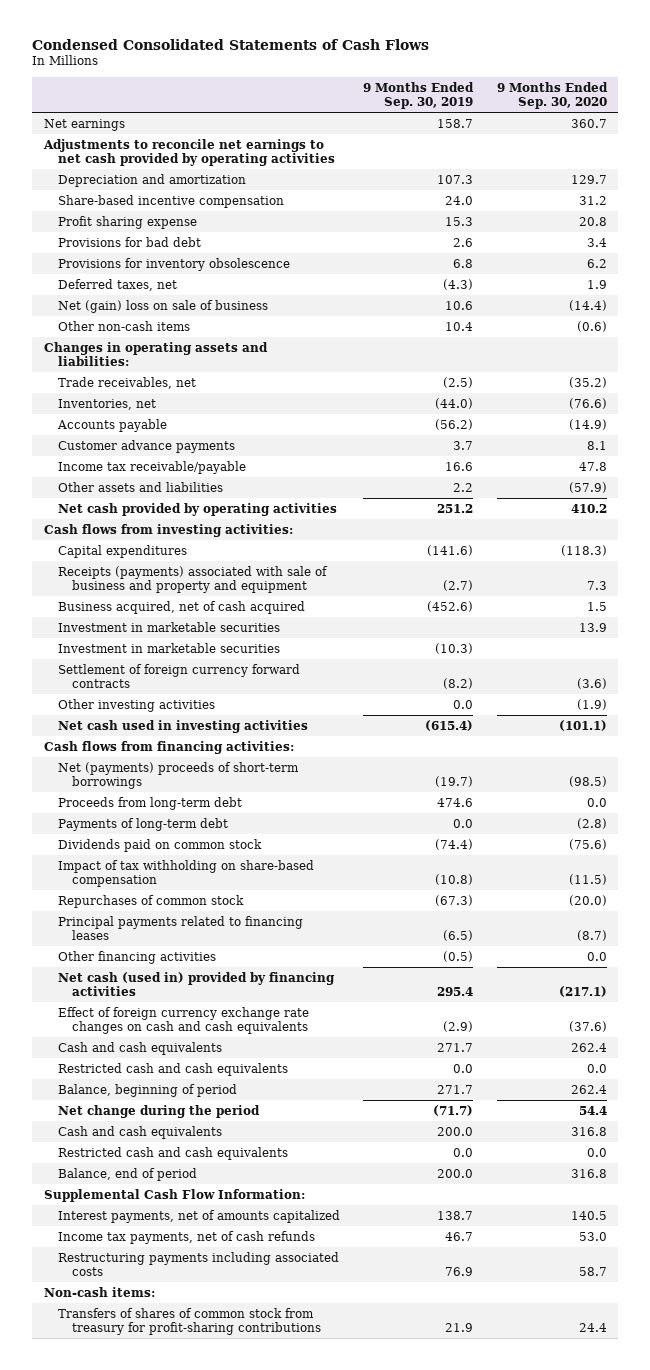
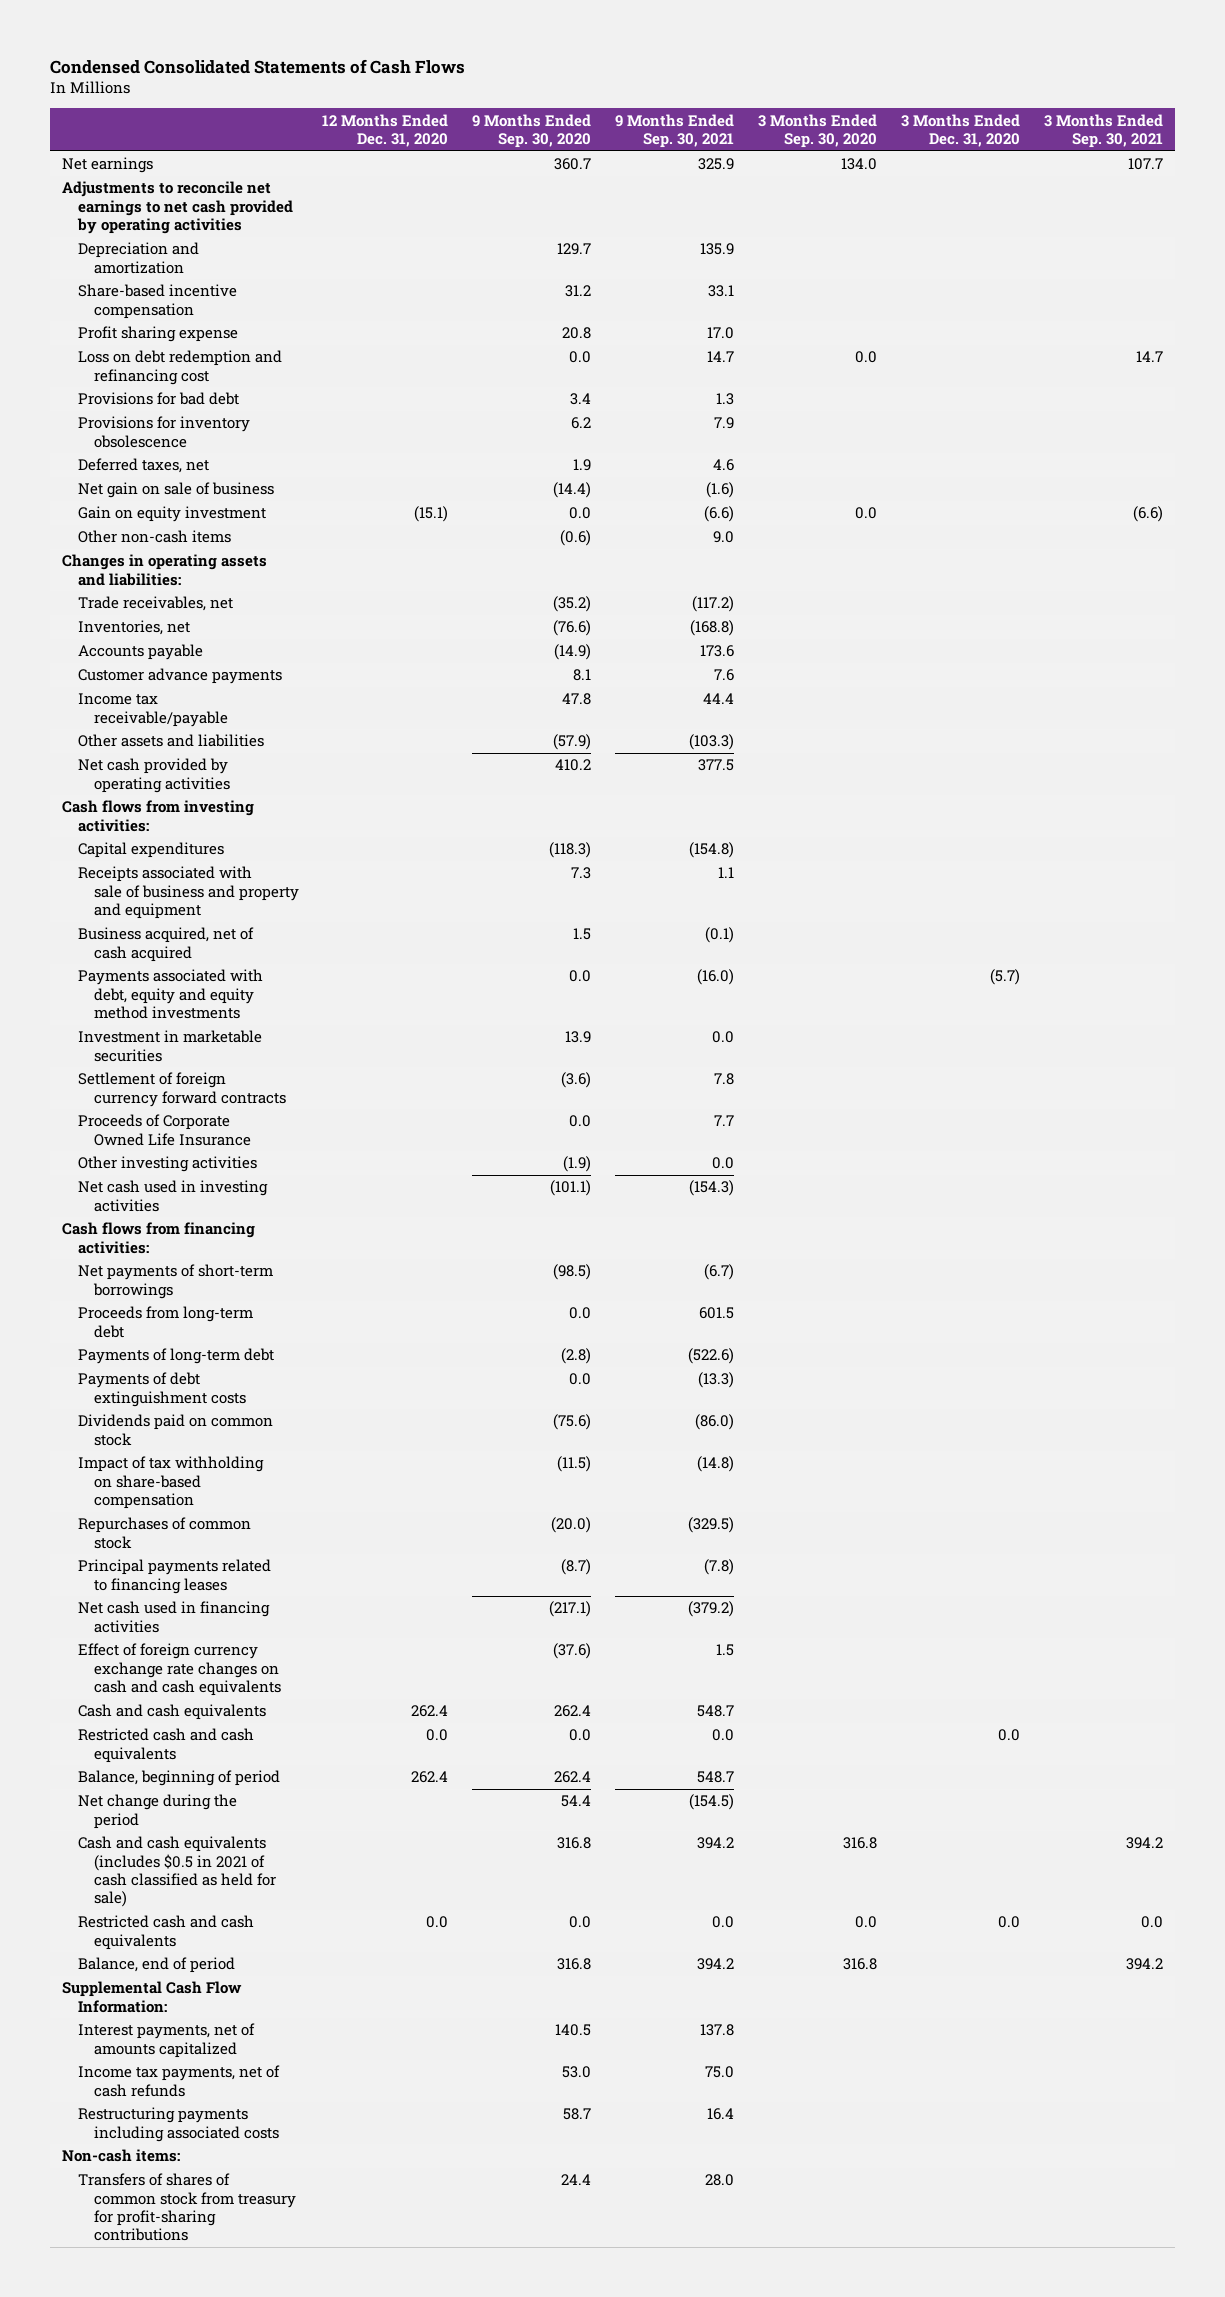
[363,81,475,109] 9 Months Ended Sep. 30, 2019 -> none
none -> [322,113,449,147] 12 Months Ended Dec. 31, 2020
none -> [615,113,735,148] 9 Months Ended Sep. 30, 2021
none -> [758,113,878,148] 3 Months Ended Sep. 30, 2020
none -> [901,113,1021,147] 3 Months Ended Dec. 31, 2020
none -> [1043,113,1163,148] 3 Months Ended Sep. 30, 2021
none -> [77,350,282,385] Loss on debt redemption and refinancing cost
[57,299,268,313] Net (gain) loss on sale of business -> [77,482,274,499] Net gain on sale of business
none -> [77,506,266,523] Gain on equity investment
[57,565,328,593] Receipts (payments) associated with sale of business and property and equipment -> [77,866,299,919] Receipts associated with sale of business and property and equipment
none -> [77,969,263,1019] Payments associated with debt, equity and equity method investments
[57,642,280,653] Investment in marketable securities -> none
none -> [77,1114,251,1146] Proceeds of Corporate Owned Life Insurance
[57,761,299,789] Net (payments) proceeds of short-term borrowings -> [77,1264,273,1299] Net payments of short-term borrowings
none -> [77,1372,246,1407] Payments of debt extinguishment costs
[57,950,216,964] Other financing activities -> none
[57,971,335,996] Net cash (used in) provided by financing activities -> [77,1601,270,1633] Net cash used in financing activities
[57,1125,222,1139] Cash and cash equivalents -> [77,1836,276,1908] Cash and cash equivalents (includes $0.5 in 2021 of cash classified as held for sale)

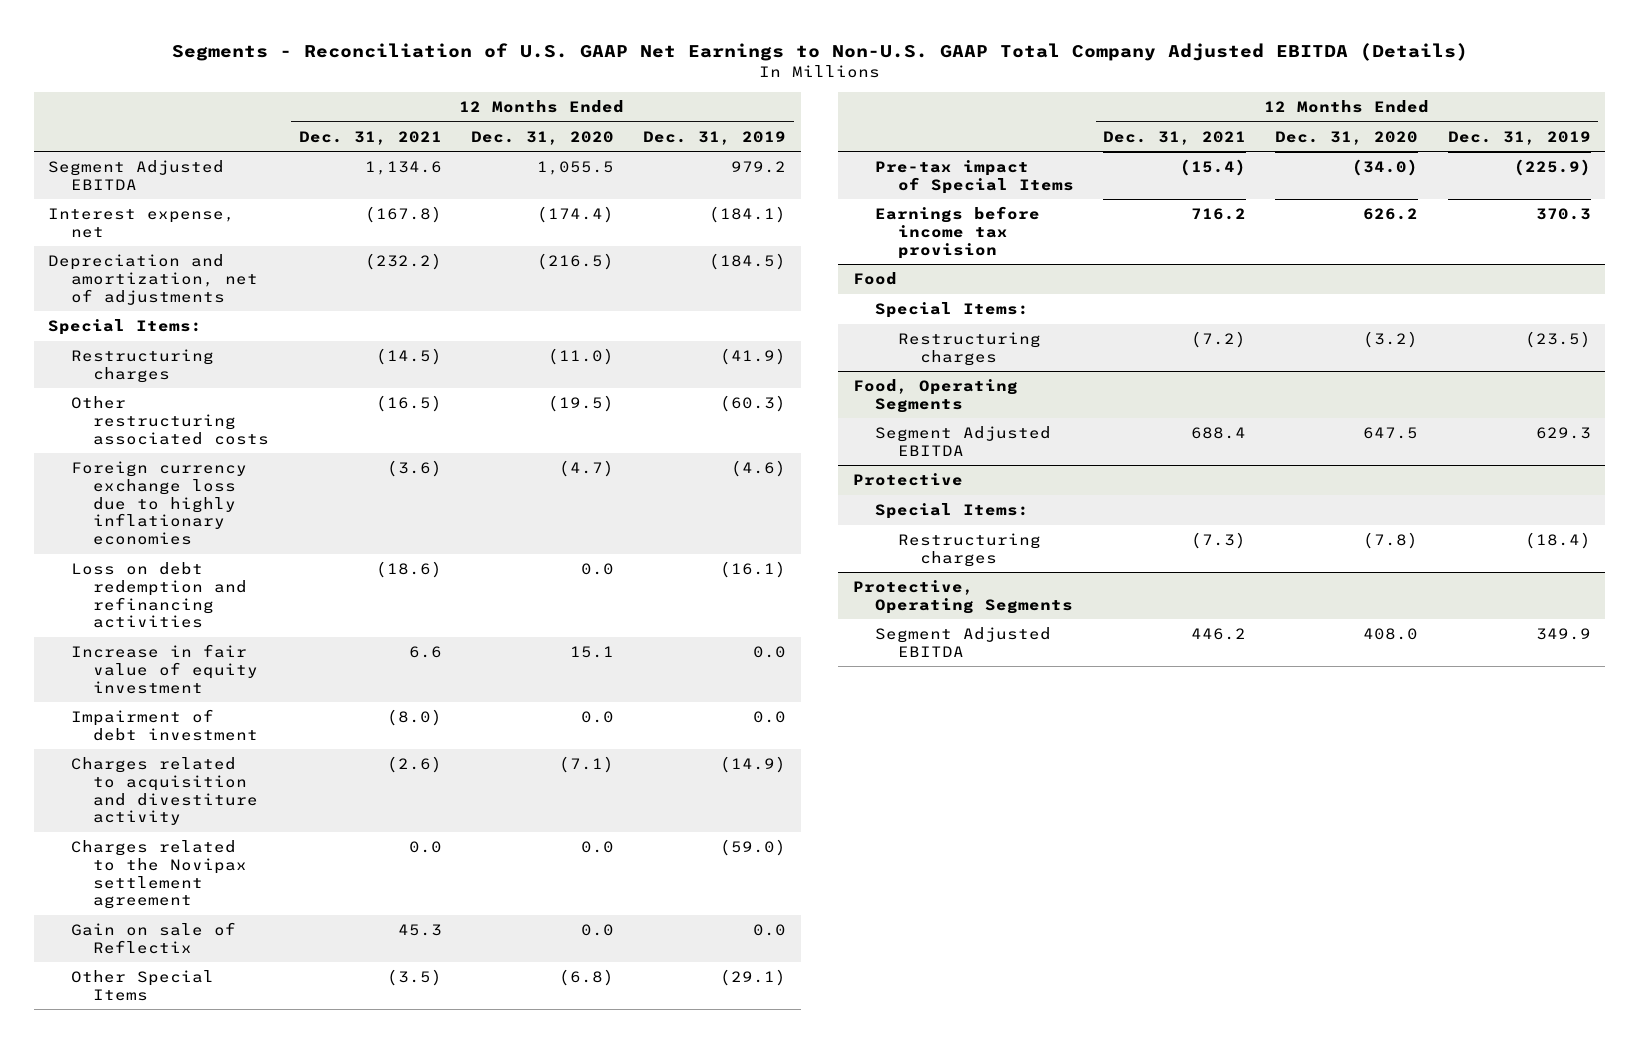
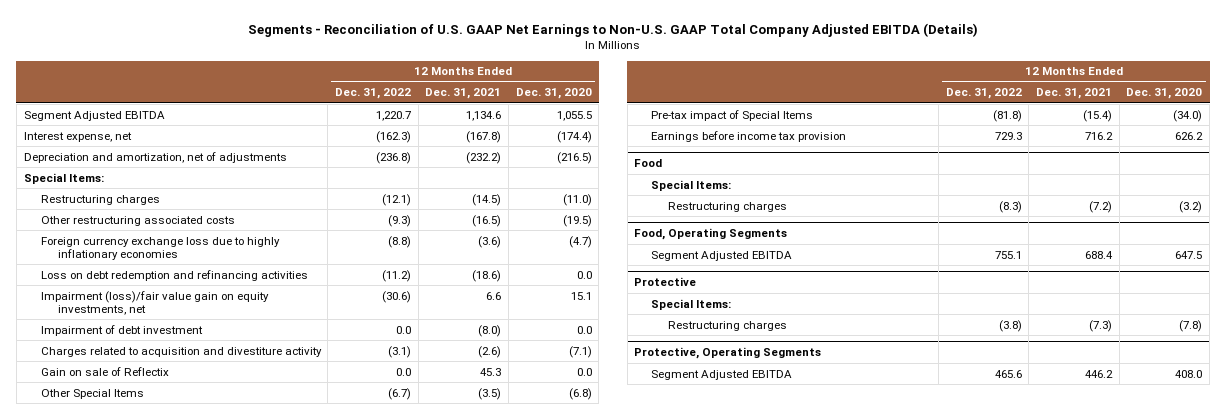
[643,130,787,145] Dec. 31, 2019 -> none
none -> [334,88,411,100] Dec. 31, 2022
[70,643,259,694] Increase in fair value of equity investment -> [40,290,269,315] Impairment (loss)/fair value gain on equity investments, net
[70,839,248,910] Charges related to the Novipax settlement agreement -> none

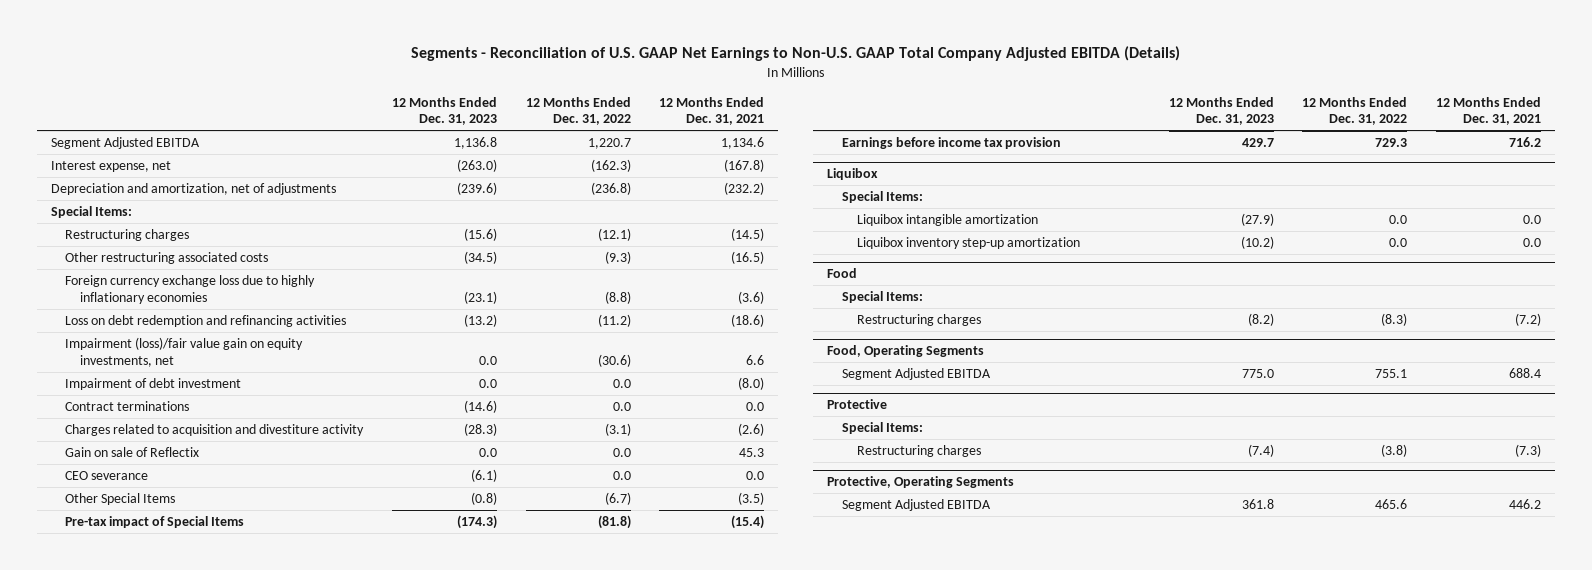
[515,88,592,100] Dec. 31, 2020 -> none
none -> [391,96,497,126] 12 Months Ended Dec. 31, 2023
none -> [65,401,190,412] Contract terminations
none -> [65,471,149,481] CEO severance
none -> [827,168,879,181] Liquibox
none -> [841,191,923,204] Special Items:
none -> [856,214,1038,227] Liquibox intangible amortization
none -> [856,237,1080,250] Liquibox inventory step-up amortization

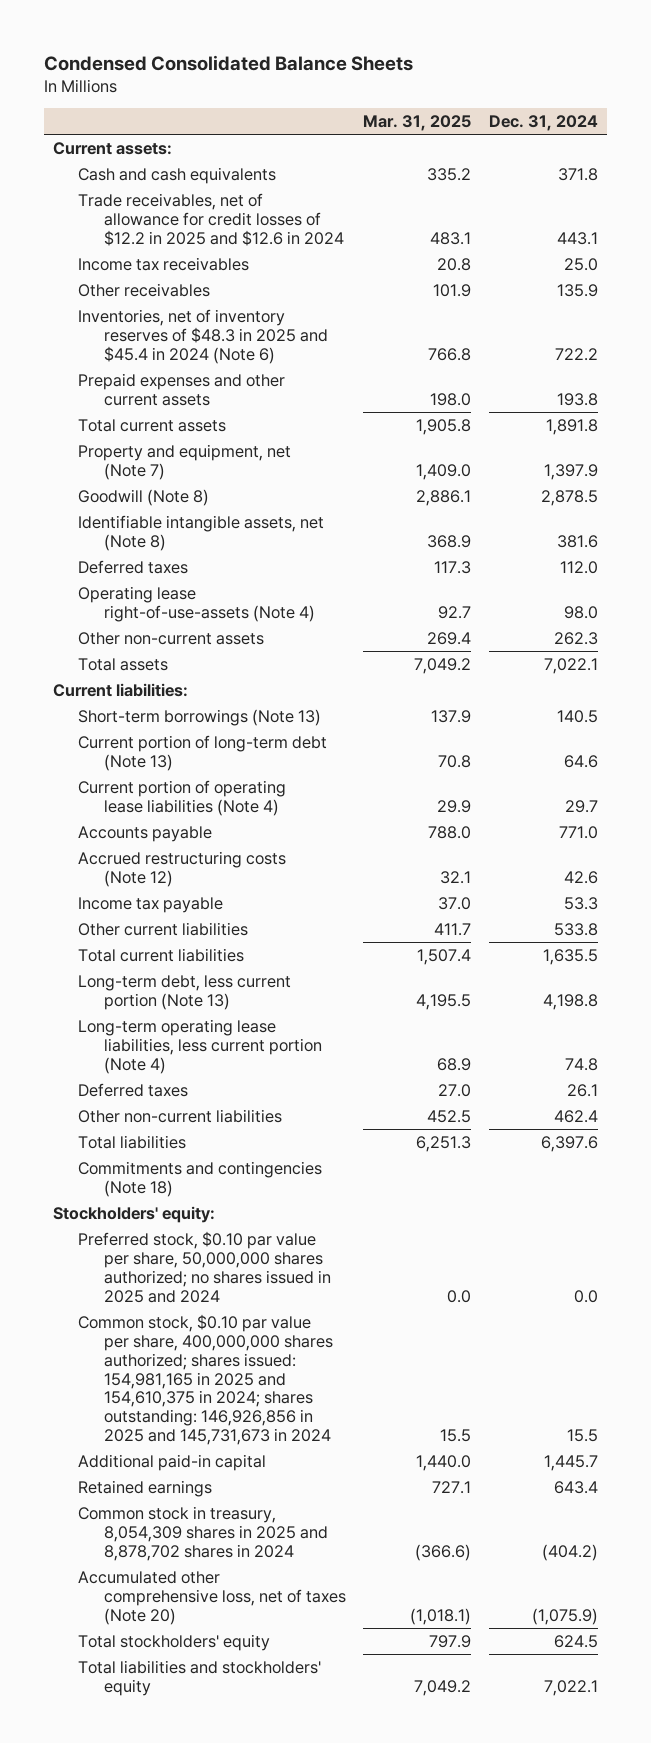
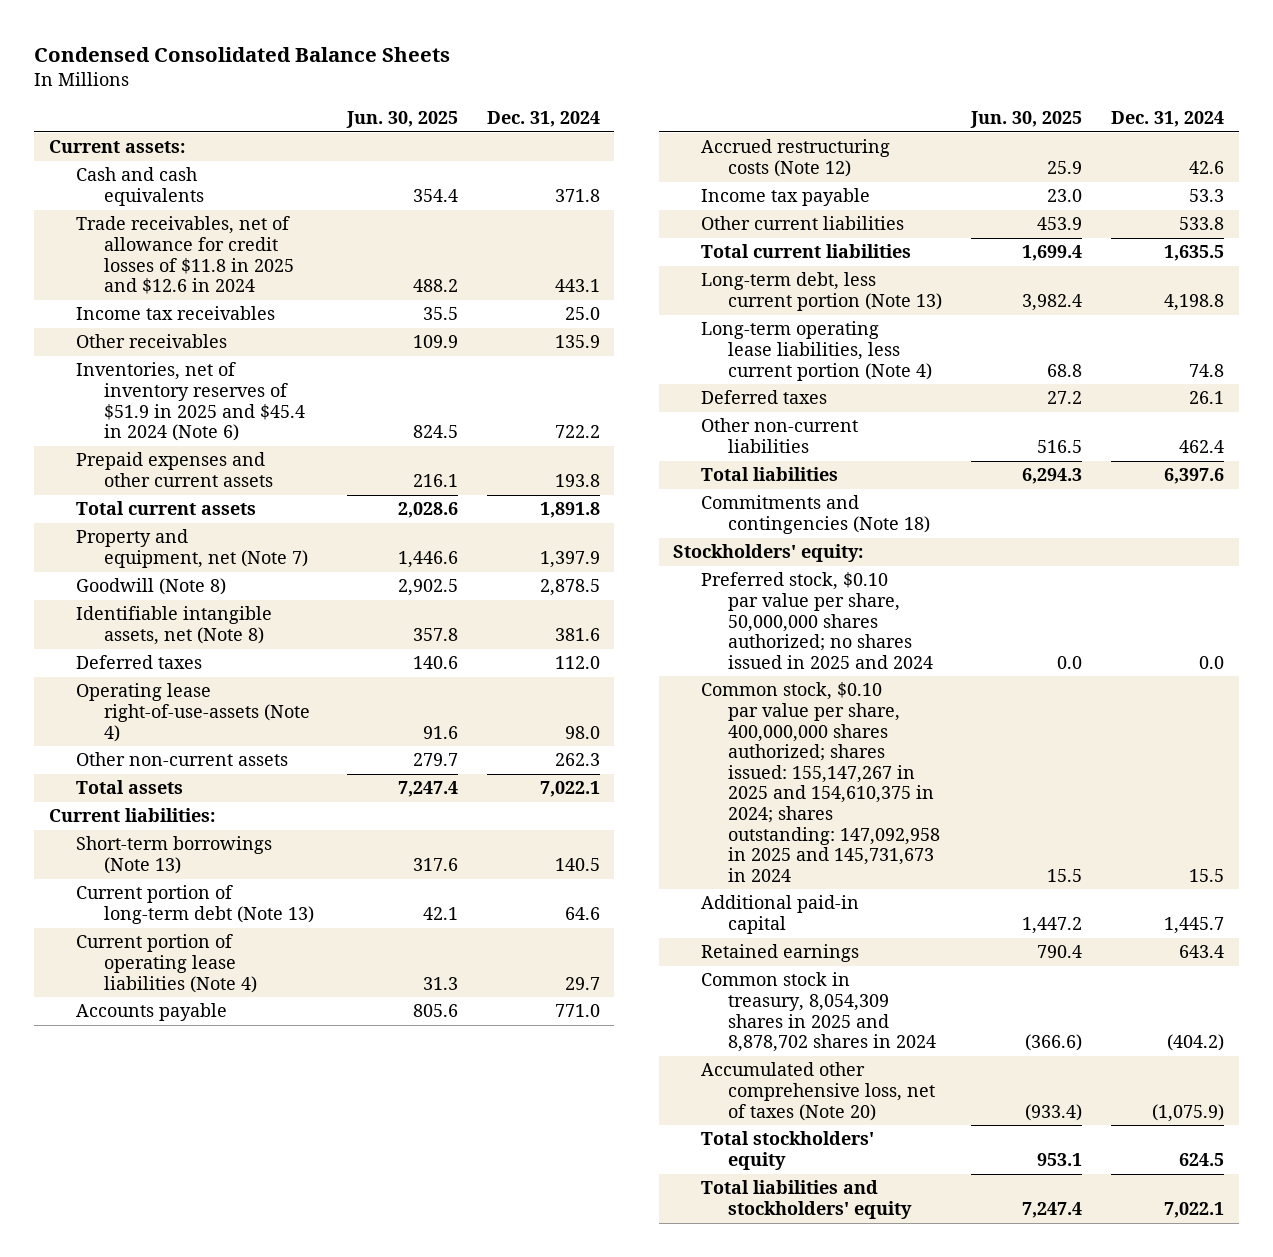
[363,115,472,132] Mar. 31, 2025 -> none
none -> [345,111,458,129] Jun. 30, 2025
[78,192,345,246] Trade receivables, net of allowance for credit losses of $12.2 in 2025 and $12.6 in 2024 -> [76,216,294,295] Trade receivables, net of allowance for credit losses of $11.8 in 2025 and $12.6 in 2024
[78,308,329,364] Inventories, net of inventory reserves of $48.3 in 2025 and $45.4 in 2024 (Note 6) -> [76,362,305,442] Inventories, net of inventory reserves of $51.9 in 2025 and $45.4 in 2024 (Note 6)
[78,1313,334,1446] Common stock, $0.10 par value per share, 400,000,000 shares authorized; shares issued: 154,981,165 in 2025 and 154,610,375 in 2024; shares outstanding: 146,926,856 in 2025 and 145,731,673 in 2024 -> [700,682,941,882] Common stock, $0.10 par value per share, 400,000,000 shares authorized; shares issued: 155,147,267 in 2025 and 154,610,375 in 2024; shares outstanding: 147,092,958 in 2025 and 145,731,673 in 2024

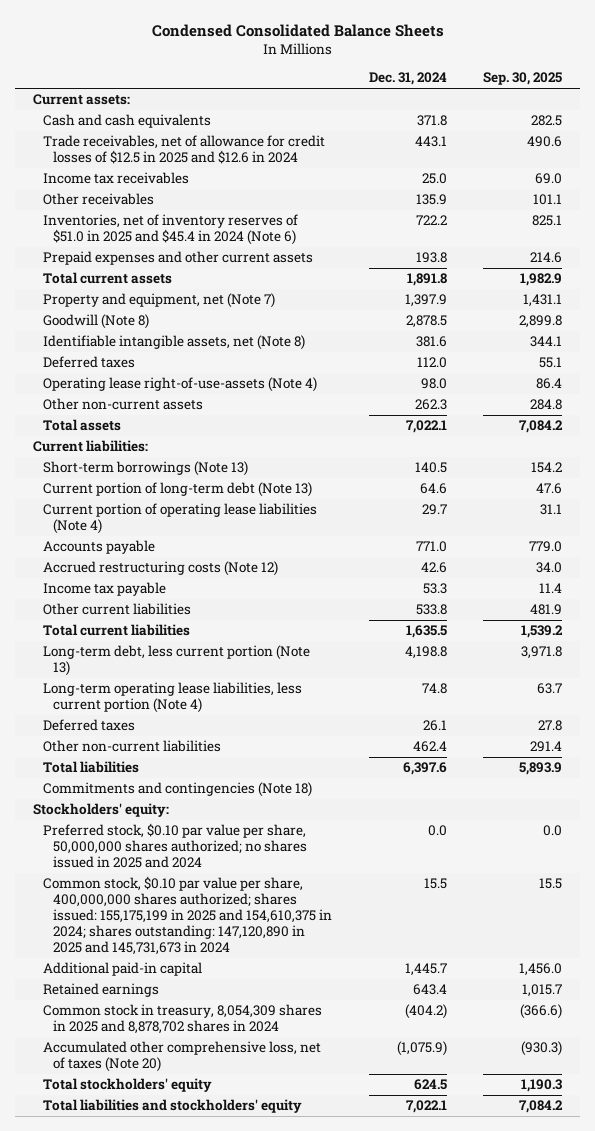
[345,111,458,129] Jun. 30, 2025 -> none
none -> [482,72,562,86] Sep. 30, 2025
[76,216,294,295] Trade receivables, net of allowance for credit losses of $11.8 in 2025 and $12.6 in 2024 -> [43,135,326,165] Trade receivables, net of allowance for credit losses of $12.5 in 2025 and $12.6 in 2024
[76,362,305,442] Inventories, net of inventory reserves of $51.9 in 2025 and $45.4 in 2024 (Note 6) -> [43,214,299,246] Inventories, net of inventory reserves of $51.0 in 2025 and $45.4 in 2024 (Note 6)
[700,682,941,882] Common stock, $0.10 par value per share, 400,000,000 shares authorized; shares issued: 155,147,267 in 2025 and 154,610,375 in 2024; shares outstanding: 147,092,958 in 2025 and 145,731,673 in 2024 -> [43,876,333,955] Common stock, $0.10 par value per share, 400,000,000 shares authorized; shares issued: 155,175,199 in 2025 and 154,610,375 in 2024; shares outstanding: 147,120,890 in 2025 and 145,731,673 in 2024

